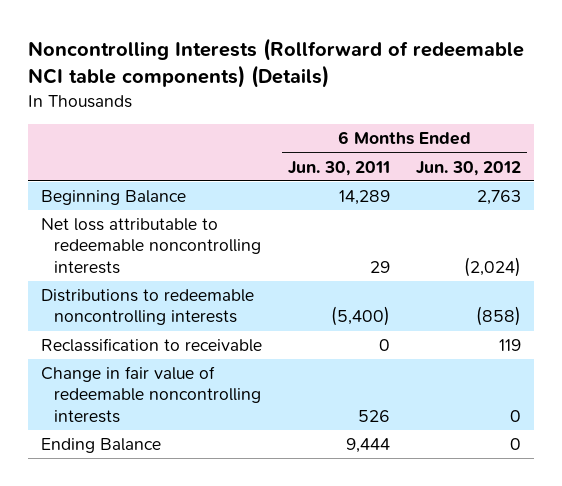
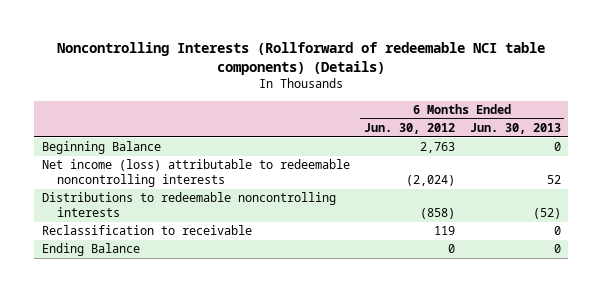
[288,160,391,176] Jun. 30, 2011 -> none
none -> [469,123,561,135] Jun. 30, 2013
[41,218,262,274] Net loss attributable to redeemable noncontrolling interests -> [41,159,350,188] Net income (loss) attributable to redeemable noncontrolling interests
[41,366,262,423] Change in fair value of redeemable noncontrolling interests -> none

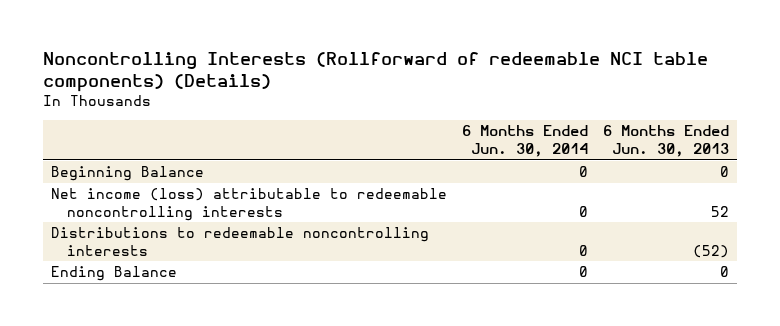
[364,123,456,135] Jun. 30, 2012 -> none
none -> [461,125,588,158] 6 Months Ended Jun. 30, 2014
[41,225,252,236] Reclassification to receivable -> none

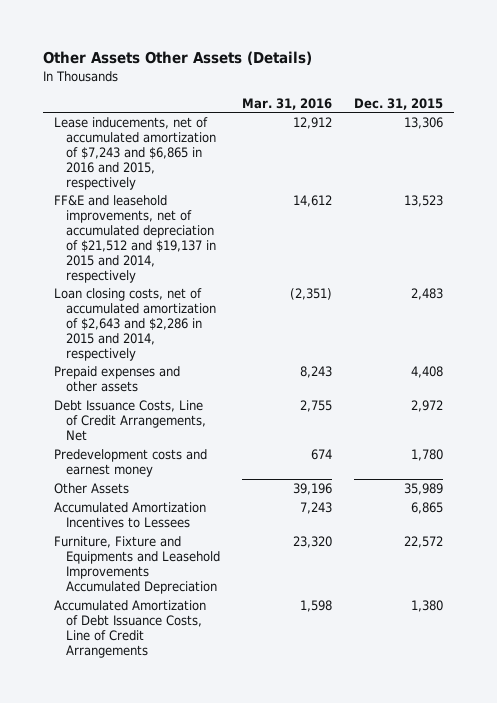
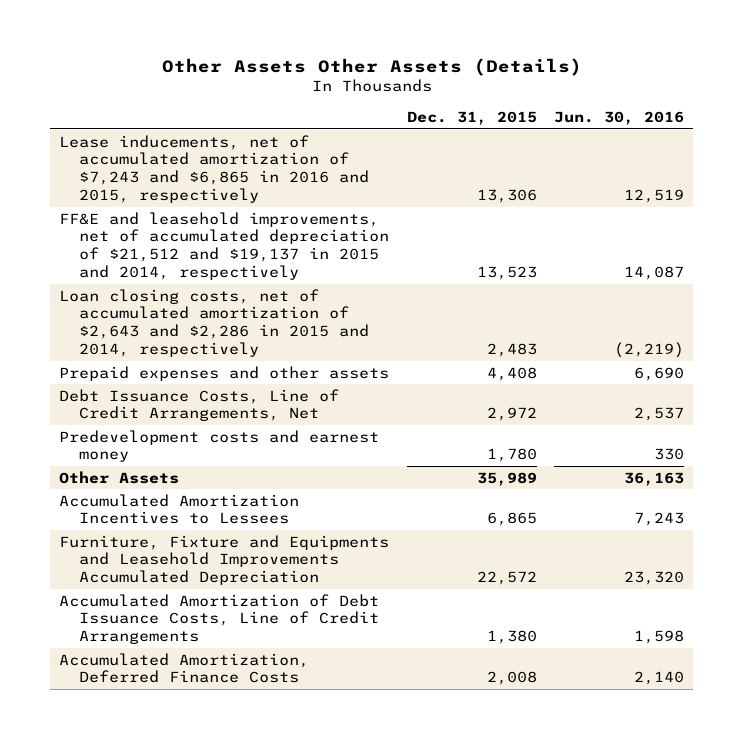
[242,97,333,110] Mar. 31, 2016 -> none
none -> [554,111,685,126] Jun. 30, 2016
none -> [58,652,309,684] Accumulated Amortization, Deferred Finance Costs

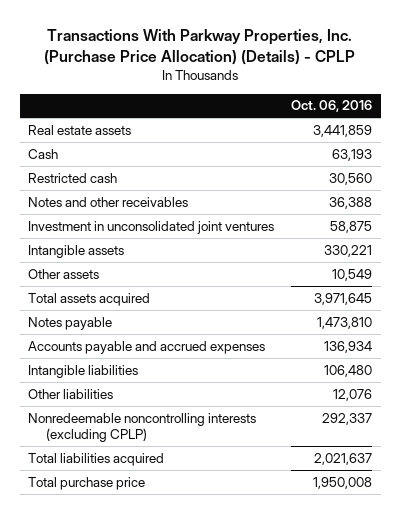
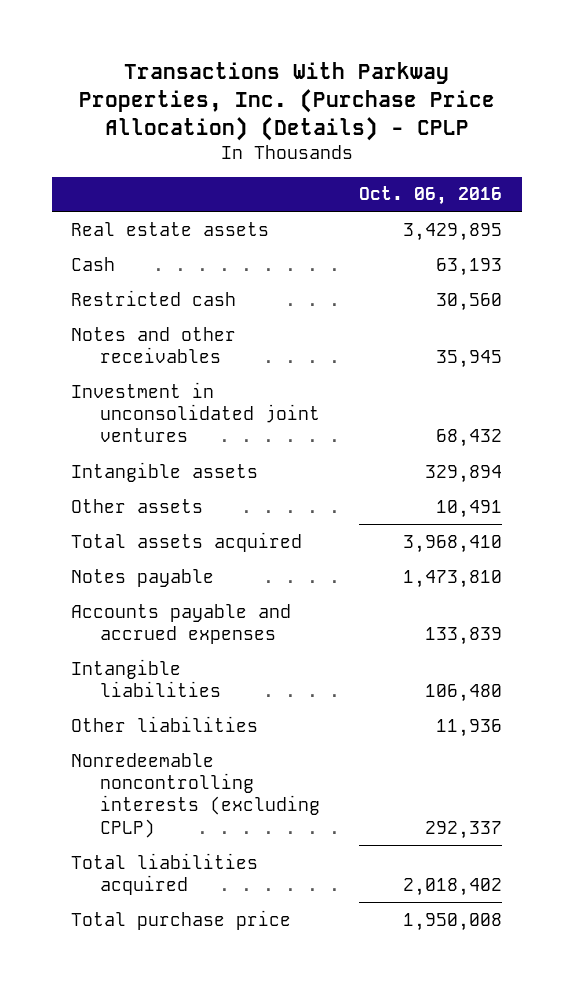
[313,124,373,137] 3,441,859 -> [403,222,503,241] 3,429,895
[329,196,373,209] 36,388 -> [436,350,503,369] 35,945
[330,220,373,233] 58,875 -> [436,429,503,448] 68,432
[324,244,373,257] 330,221 -> [425,464,503,483] 329,894
[332,268,373,281] 10,549 -> [436,499,503,518] 10,491
[314,292,373,305] 3,971,645 -> [403,534,503,553] 3,968,410
[324,340,373,353] 136,934 -> [425,627,503,646] 133,839
[333,388,373,401] 12,076 -> [436,718,503,737] 11,936
[314,452,373,465] 2,021,637 -> [403,878,503,897] 2,018,402

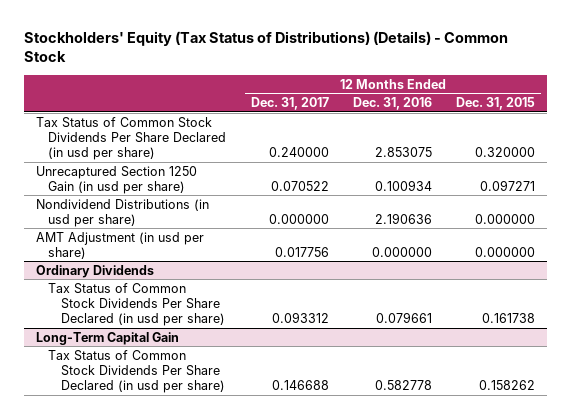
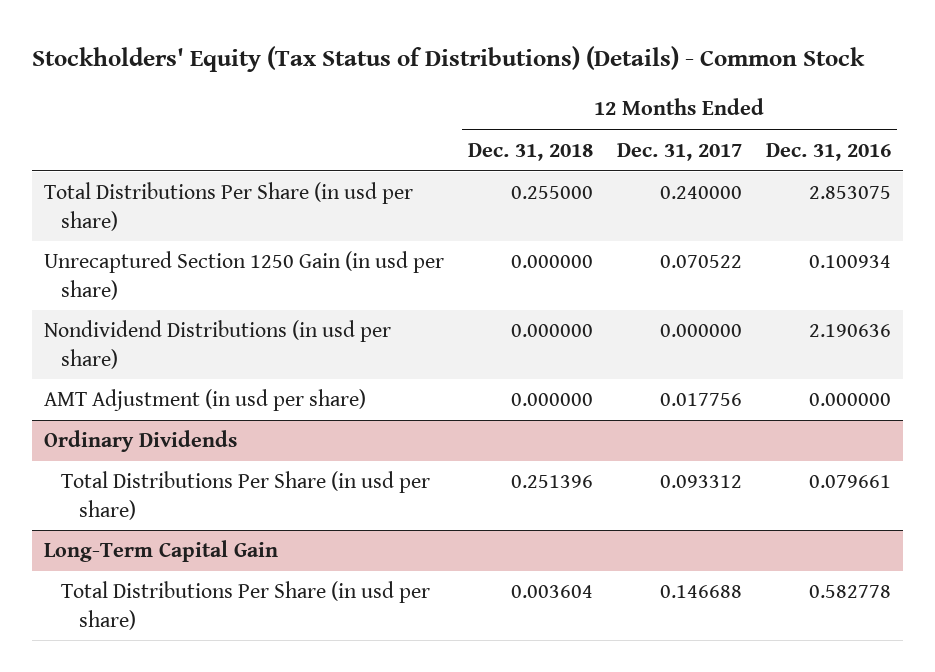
[456,96,536,110] Dec. 31, 2015 -> none
none -> [467,142,593,161] Dec. 31, 2018
[36,116,227,160] Tax Status of Common Stock Dividends Per Share Declared (in usd per share) -> [44,182,414,231] Total Distributions Per Share (in usd per share)
[48,282,225,326] Tax Status of Common Stock Dividends Per Share Declared (in usd per share) -> [61,471,431,520] Total Distributions Per Share (in usd per share)
[48,349,225,393] Tax Status of Common Stock Dividends Per Share Declared (in usd per share) -> [61,581,431,630] Total Distributions Per Share (in usd per share)

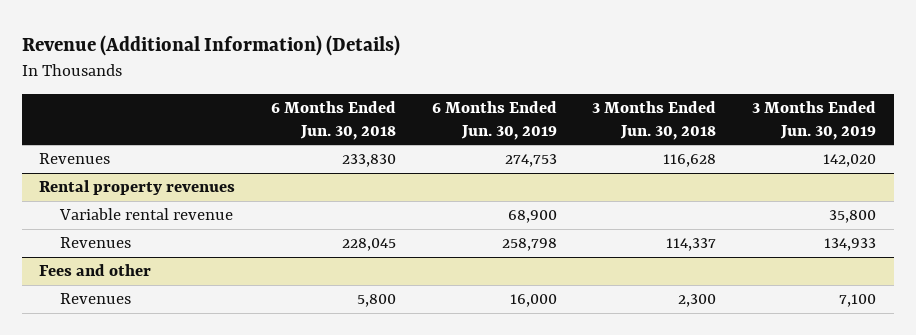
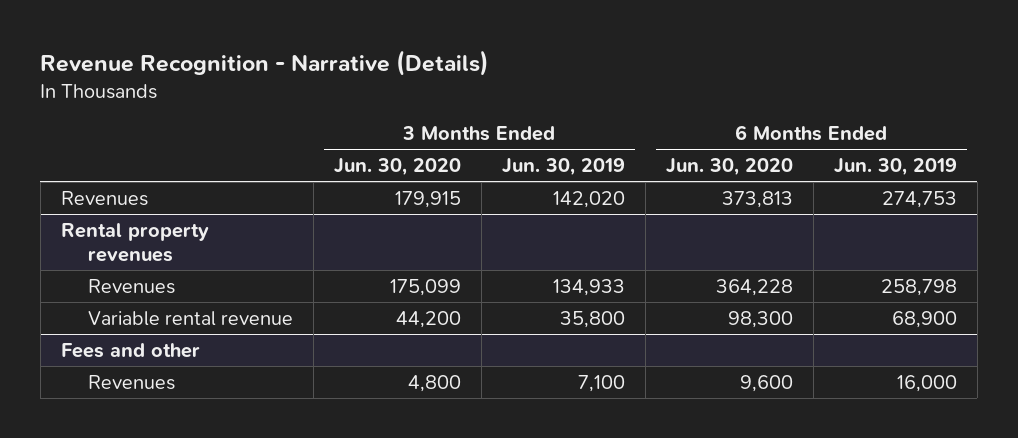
[21,34,400,56] Revenue (Additional Information) (Details) -> [40,50,490,77] Revenue Recognition - Narrative (Details)
[271,101,397,140] 6 Months Ended Jun. 30, 2018 -> none
[592,101,717,140] 3 Months Ended Jun. 30, 2018 -> none
none -> [333,158,461,177] Jun. 30, 2020
none -> [665,158,793,177] Jun. 30, 2020
[59,208,234,221] Variable rental revenue -> [87,310,293,326] Variable rental revenue

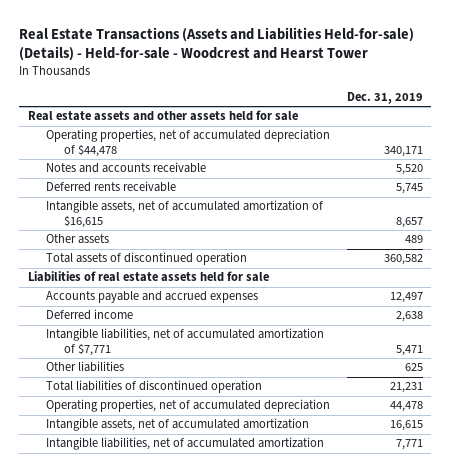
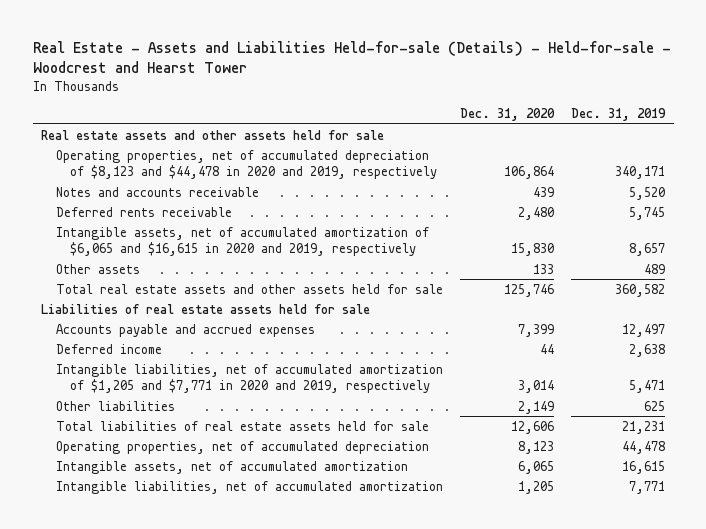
[19,26,415,62] Real Estate Transactions (Assets and Liabilities Held-for-sale) (Details) - Held-for-sale - Woodcrest and Hearst Tower -> [32,40,671,74] Real Estate - Assets and Liabilities Held-for-sale (Details) - Held-for-sale - Woodcrest and Hearst Tower
none -> [459,108,555,122] Dec. 31, 2020
[45,129,330,158] Operating properties, net of accumulated depreciation of $44,478 -> [55,149,438,180] Operating properties, net of accumulated depreciation of $8,123 and $44,478 in 2020 and 2019, respectively
[45,200,323,229] Intangible assets, net of accumulated amortization of $16,615 -> [55,226,429,257] Intangible assets, net of accumulated amortization of $6,065 and $16,615 in 2020 and 2019, respectively
[45,252,247,266] Total assets of discontinued operation -> [55,283,443,294] Total real estate assets and other assets held for sale
[45,328,324,357] Intangible liabilities, net of accumulated amortization of $7,771 -> [55,363,443,394] Intangible liabilities, net of accumulated amortization of $1,205 and $7,771 in 2020 and 2019, respectively
[45,380,262,394] Total liabilities of discontinued operation -> [55,420,429,431] Total liabilities of real estate assets held for sale

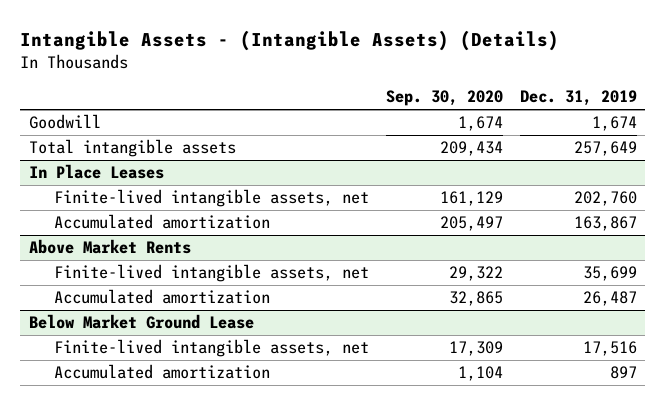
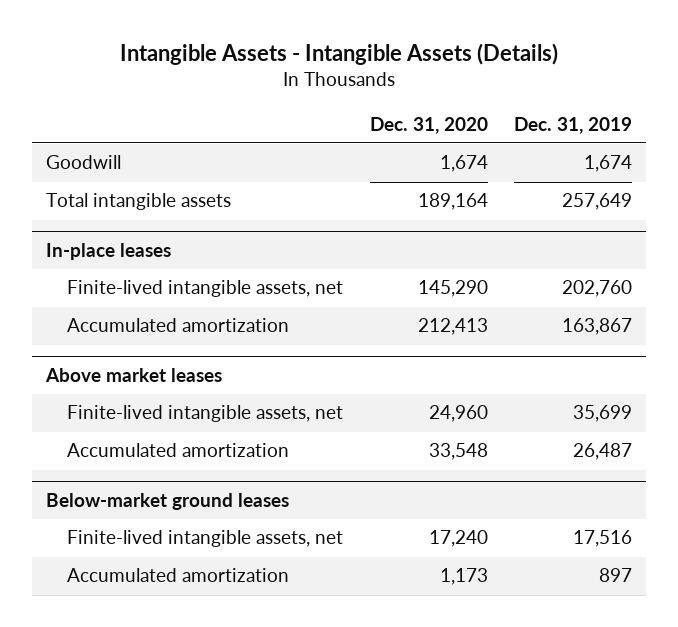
[20,29,560,51] Intangible Assets - (Intangible Assets) (Details) -> [119,43,558,66] Intangible Assets - Intangible Assets (Details)
[386,90,504,107] Sep. 30, 2020 -> none
none -> [369,116,488,134] Dec. 31, 2020
[28,164,164,180] In Place Leases -> [45,243,171,261] In-place leases
[28,239,191,255] Above Market Rents -> [44,368,222,383] Above market leases
[28,314,254,330] Below Market Ground Lease -> [45,493,289,511] Below-market ground leases

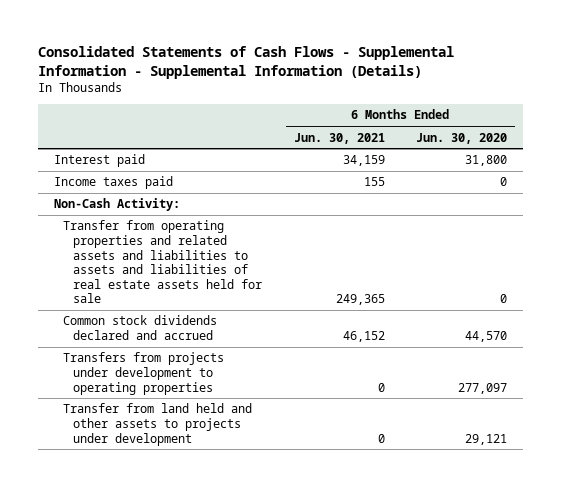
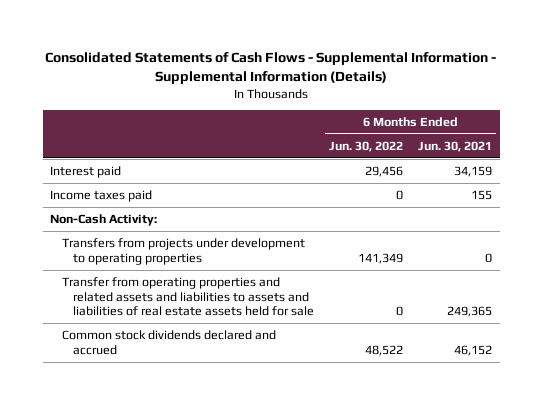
[416,132,508,144] Jun. 30, 2020 -> none
none -> [329,140,404,152] Jun. 30, 2022
[63,352,225,395] Transfers from projects under development to operating properties -> [61,237,305,265] Transfers from projects under development to operating properties
[63,403,253,446] Transfer from land held and other assets to projects under development -> none

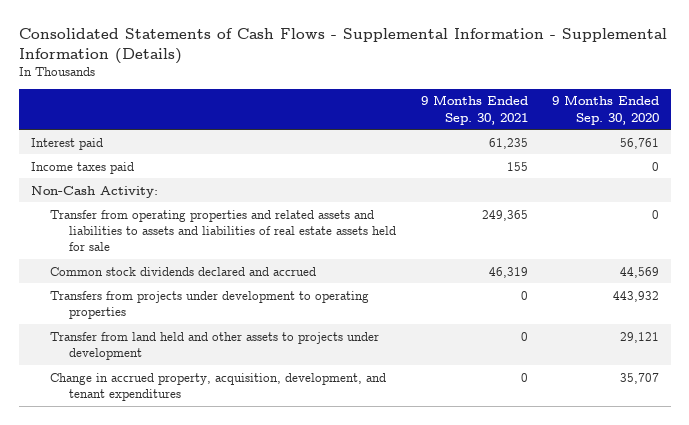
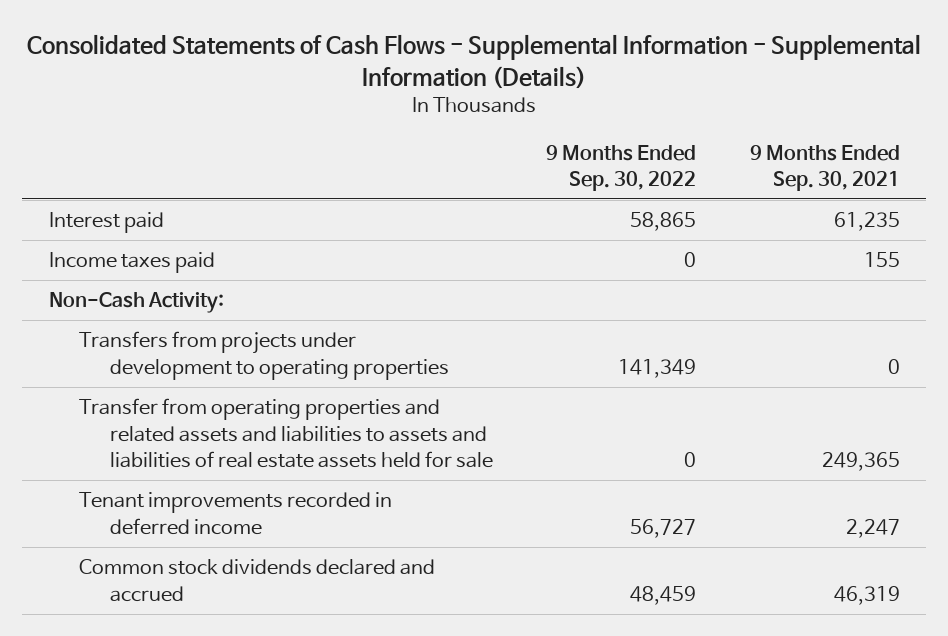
[551,95,659,125] 9 Months Ended Sep. 30, 2020 -> none
none -> [546,144,697,191] 9 Months Ended Sep. 30, 2022
[49,290,369,319] Transfers from projects under development to operating properties -> [79,331,449,380] Transfers from projects under development to operating properties
none -> [79,492,393,535] Tenant improvements recorded in deferred income
[49,331,379,360] Transfer from land held and other assets to projects under development -> none
[49,372,386,401] Change in accrued property, acquisition, development, and tenant expenditures -> none

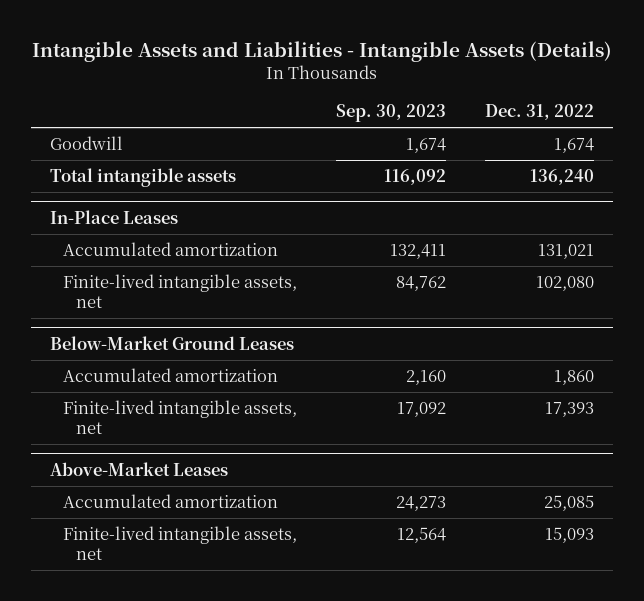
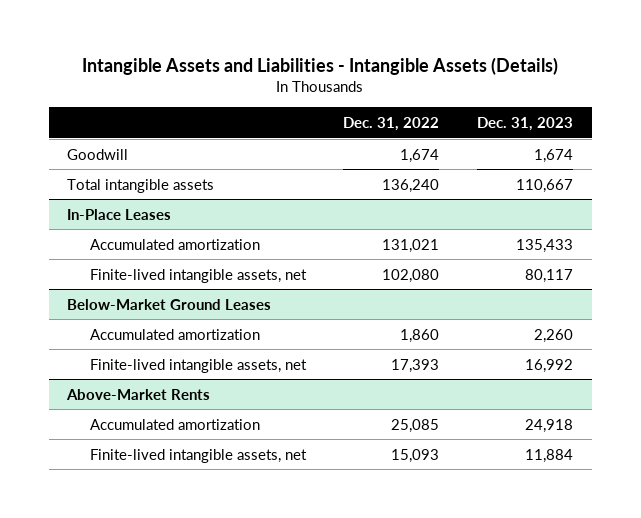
[335,104,446,123] Sep. 30, 2023 -> none
none -> [477,117,574,132] Dec. 31, 2023
[50,461,229,476] Above-Market Leases -> [66,388,211,400] Above-Market Rents

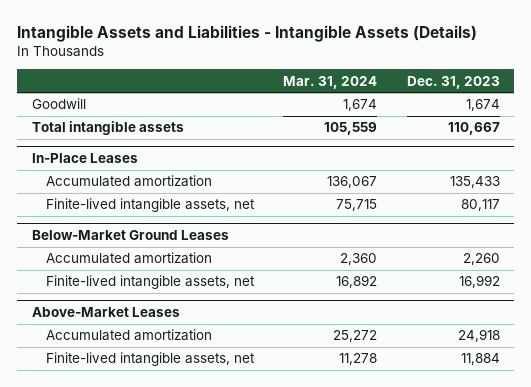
[343,117,440,132] Dec. 31, 2022 -> none
none -> [283,75,378,89] Mar. 31, 2024
[66,388,211,400] Above-Market Rents -> [31,307,180,318] Above-Market Leases

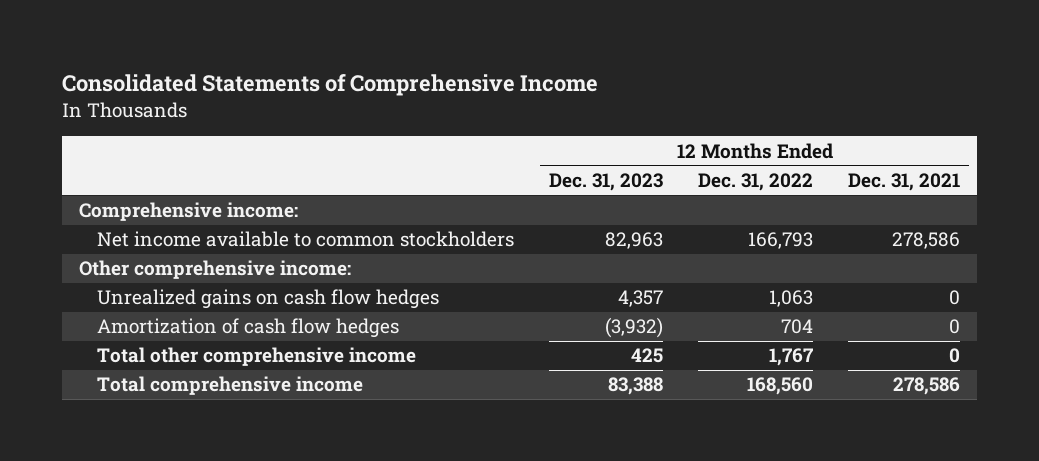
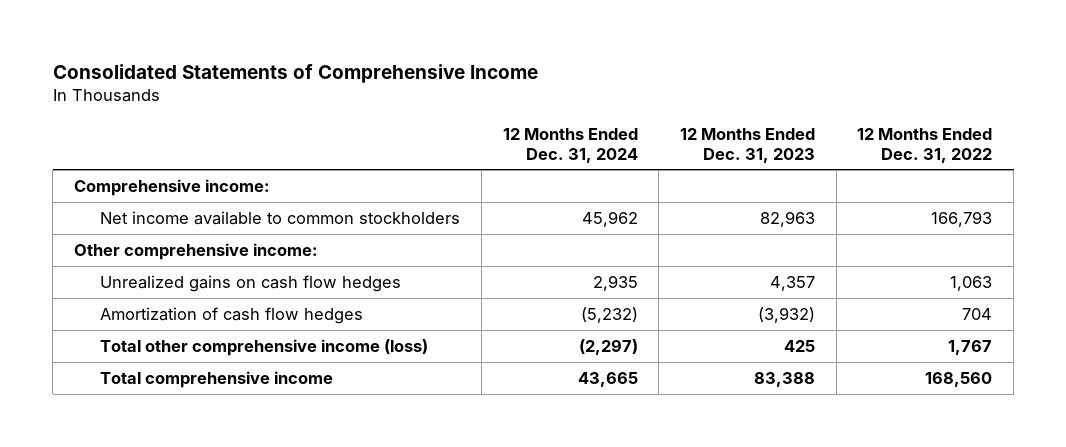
[847,172,960,191] Dec. 31, 2021 -> none
none -> [502,127,638,163] 12 Months Ended Dec. 31, 2024
[97,347,417,367] Total other comprehensive income -> [100,338,429,356] Total other comprehensive income (loss)

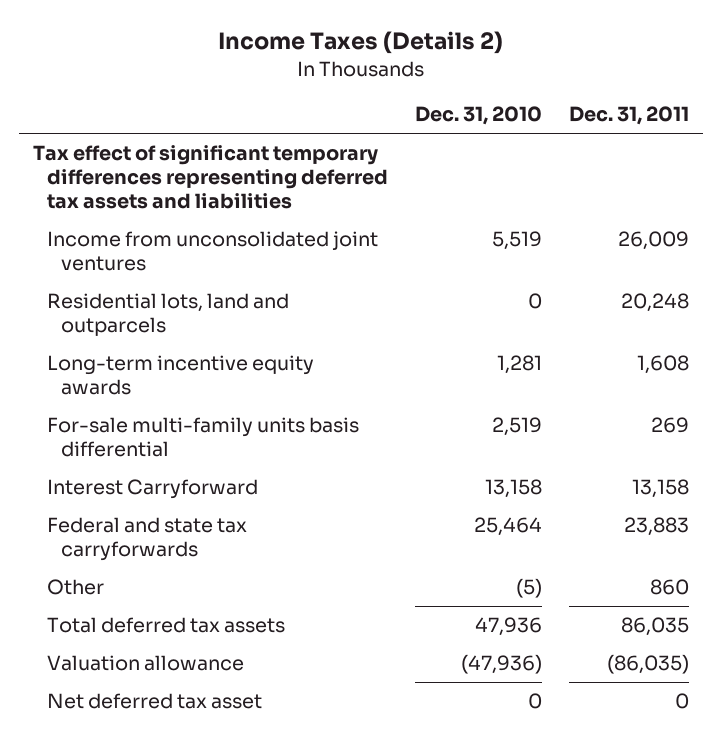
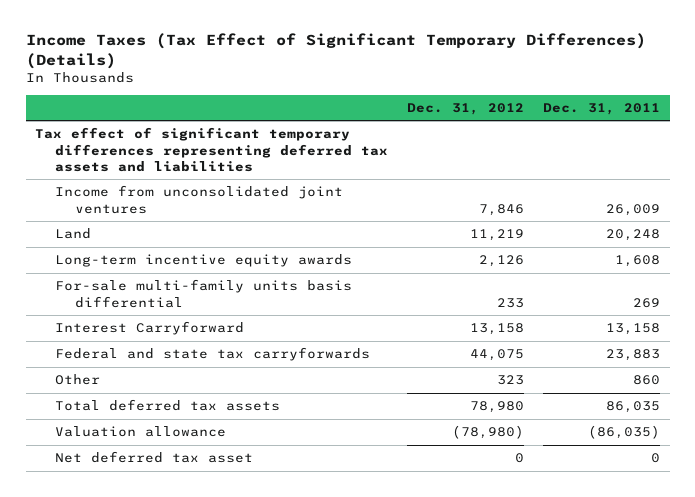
[218,31,504,55] Income Taxes (Details 2) -> [25,33,646,70] Income Taxes (Tax Effect of Significant Temporary Differences) (Details)
[415,106,543,126] Dec. 31, 2010 -> none
none -> [407,103,525,116] Dec. 31, 2012
[46,292,289,337] Residential lots, land and outparcels -> [55,228,92,240] Land

